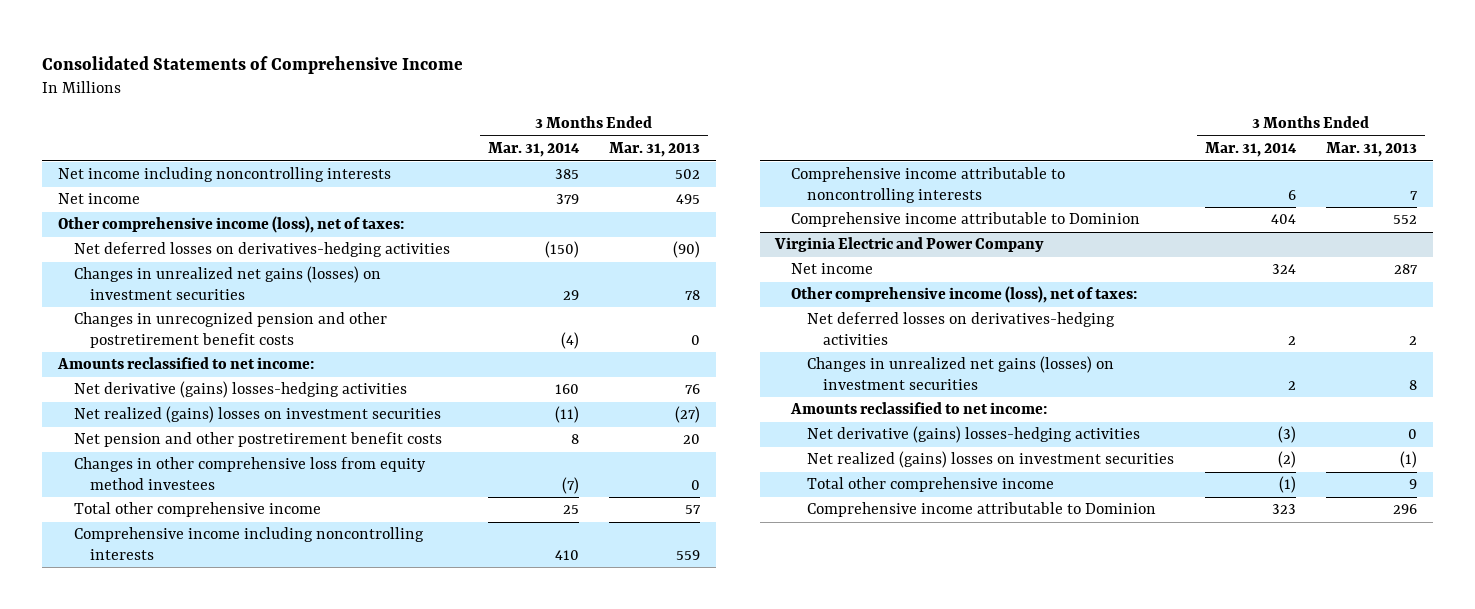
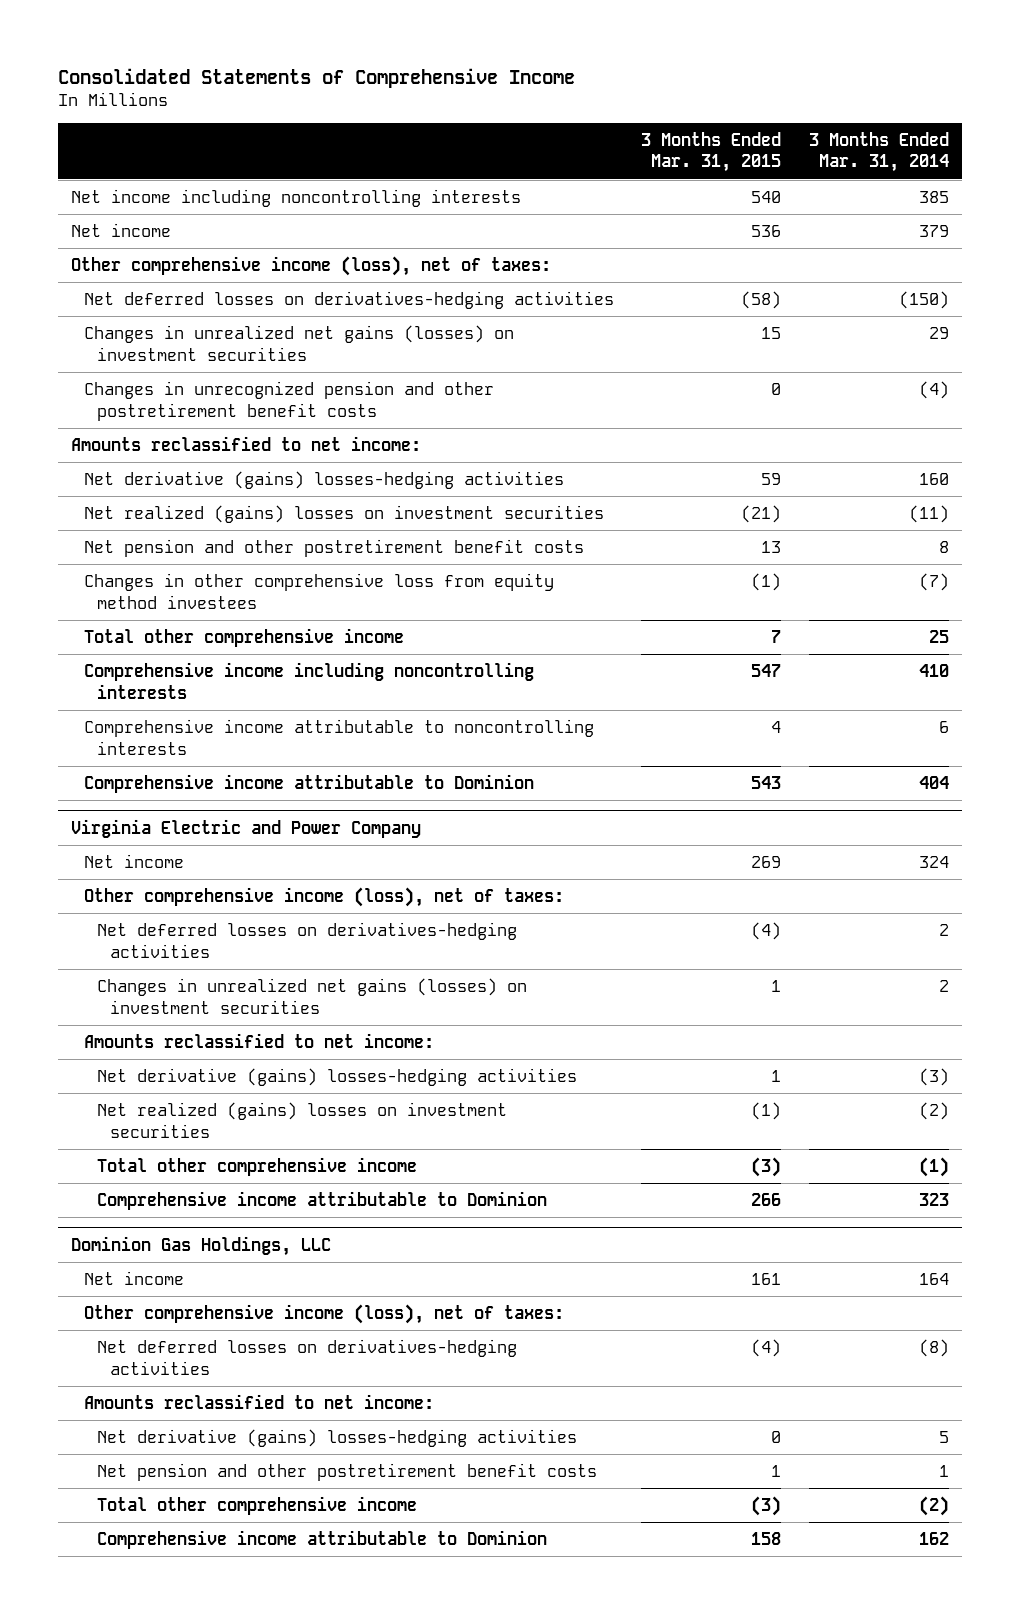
[609,142,701,158] Mar. 31, 2013 -> none
none -> [641,131,782,173] 3 Months Ended Mar. 31, 2015
none -> [71,1235,332,1256] Dominion Gas Holdings, LLC
none -> [84,1271,185,1286] Net income
none -> [84,1304,565,1325] Other comprehensive income (loss), net of taxes:
none -> [96,1339,517,1375] Net deferred losses on derivatives-hedging activities
none -> [84,1394,435,1410] Amounts reclassified to net income:
none -> [96,1429,577,1448] Net derivative (gains) losses-hedging activities
none -> [96,1463,597,1482] Net pension and other postretirement benefit costs
none -> [96,1496,417,1516] Total other comprehensive income
none -> [96,1530,547,1550] Comprehensive income attributable to Dominion

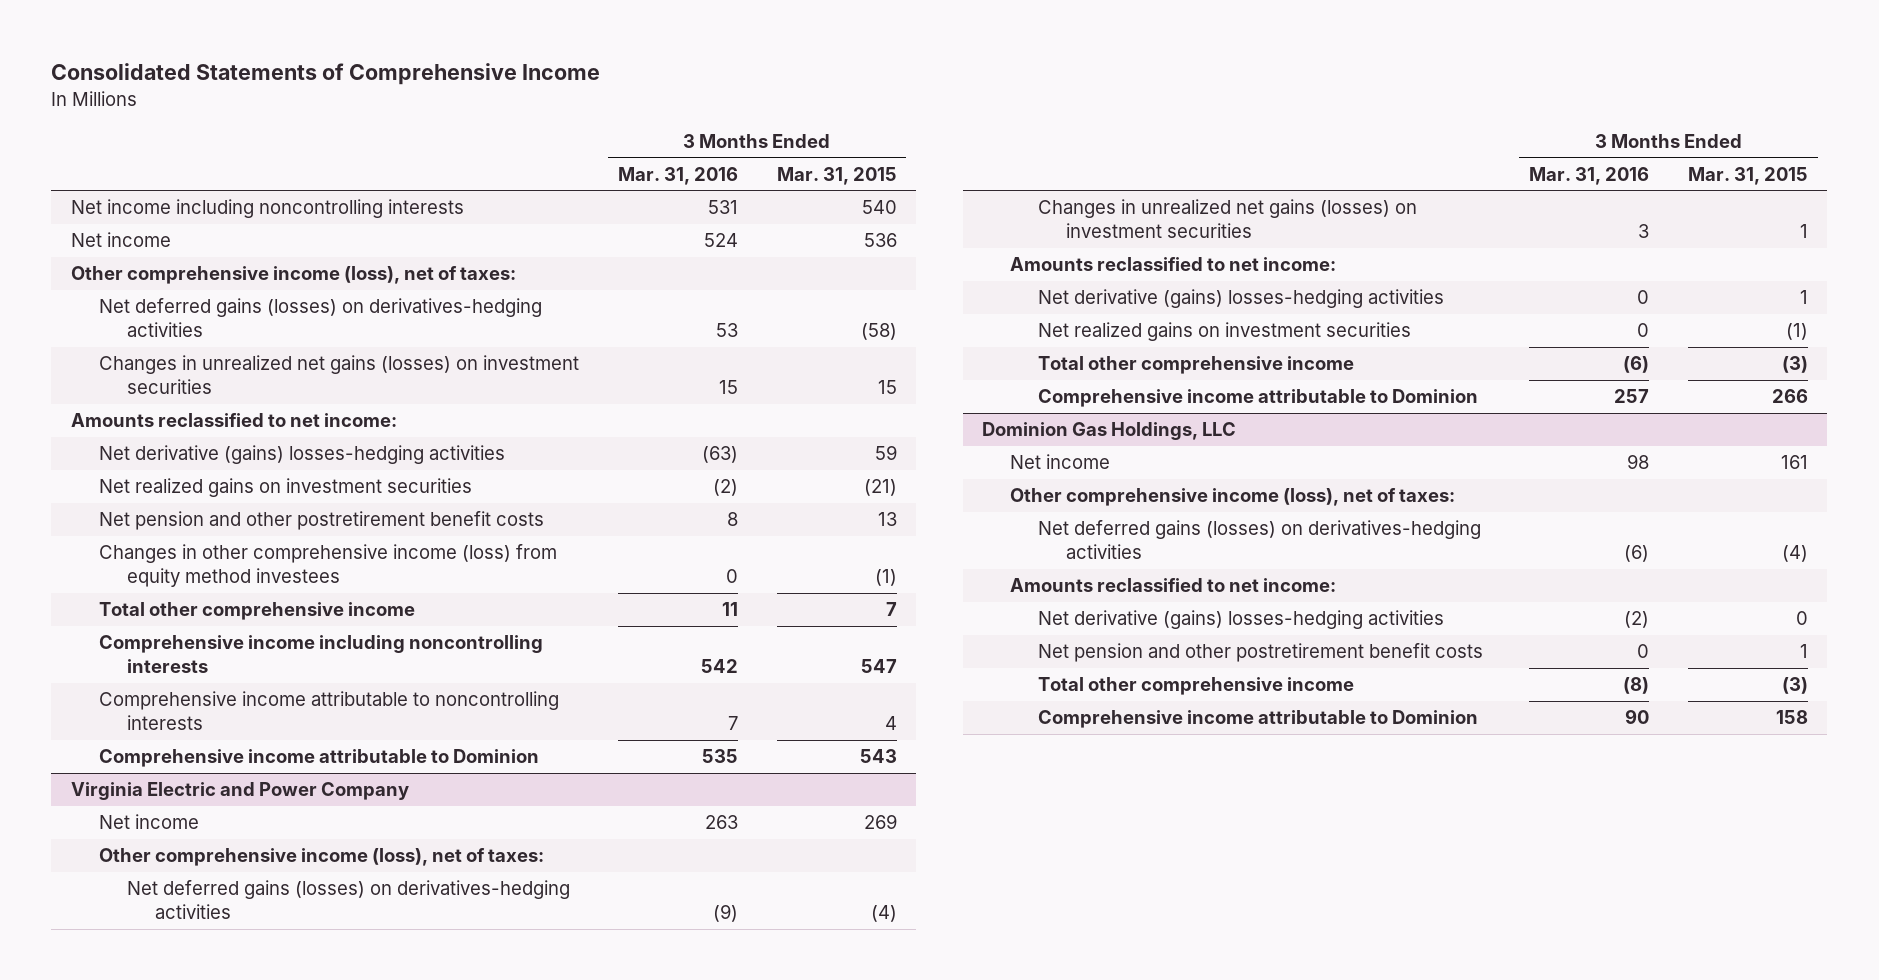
[808,131,949,173] 3 Months Ended Mar. 31, 2014 -> none
none -> [617,166,738,185] Mar. 31, 2016
[84,291,615,310] Net deferred losses on derivatives-hedging activities -> [98,298,542,338] Net deferred gains (losses) on derivatives-hedging activities
[84,381,495,421] Changes in unrecognized pension and other postretirement benefit costs -> none
[84,505,605,524] Net realized (gains) losses on investment securities -> [98,478,472,498] Net realized gains on investment securities
[84,573,555,609] Changes in other comprehensive loss from equity method investees -> [98,544,557,588] Changes in other comprehensive income (loss) from equity method investees
[96,922,517,958] Net deferred losses on derivatives-hedging activities -> [126,880,570,920] Net deferred gains (losses) on derivatives-hedging activities
[96,1102,507,1138] Net realized (gains) losses on investment securities -> [1038,322,1412,342] Net realized gains on investment securities
[96,1339,517,1375] Net deferred losses on derivatives-hedging activities -> [1038,520,1482,560] Net deferred gains (losses) on derivatives-hedging activities

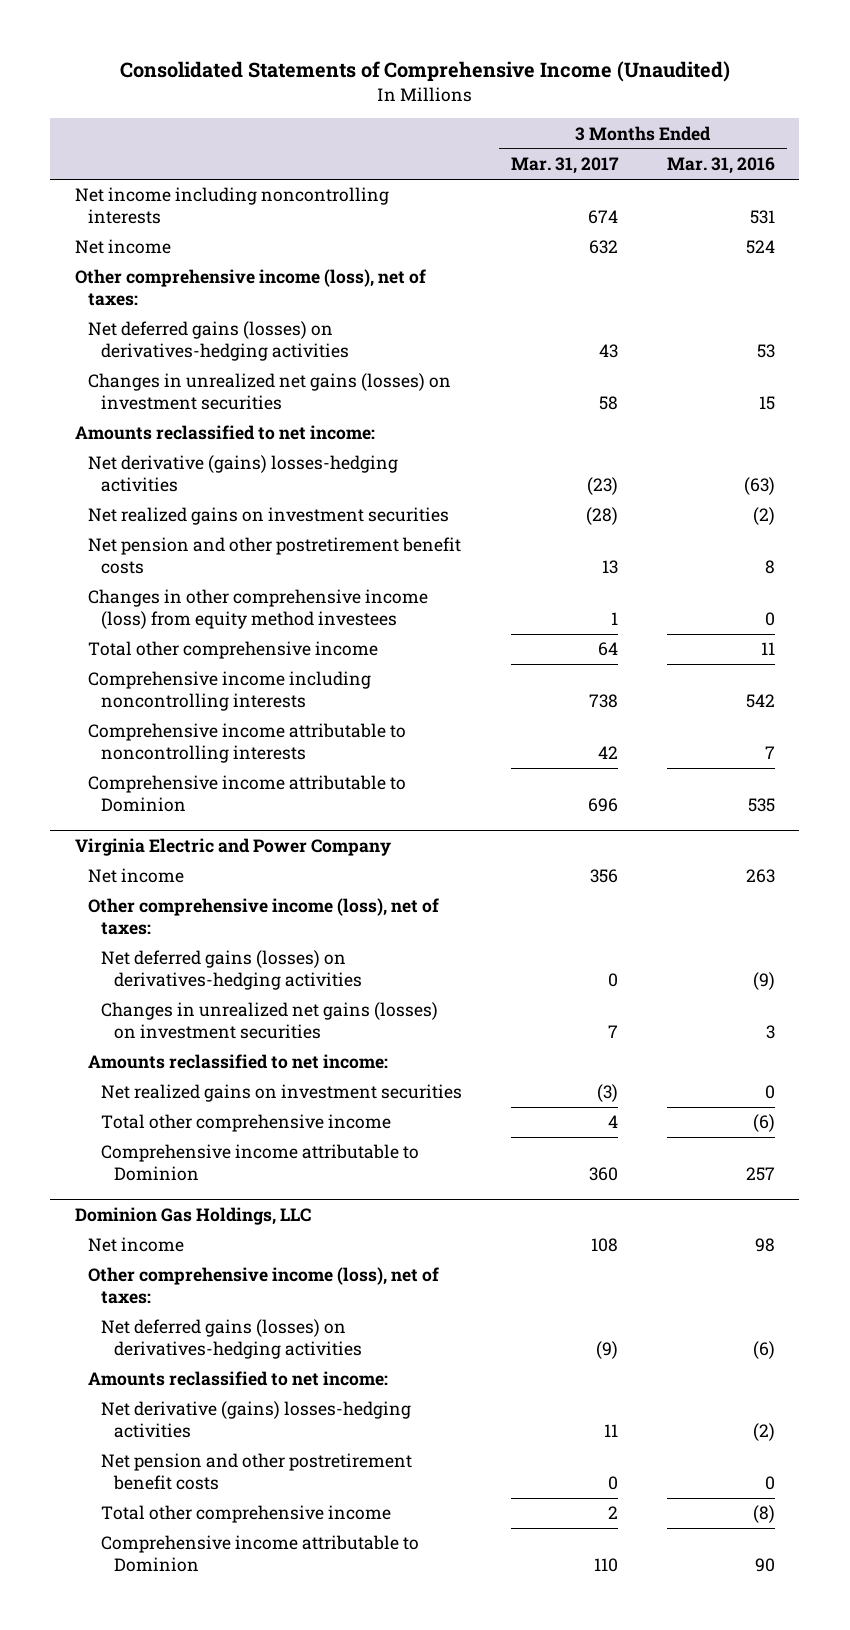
[51,63,601,86] Consolidated Statements of Comprehensive Income -> [119,61,730,83] Consolidated Statements of Comprehensive Income (Unaudited)
[776,166,897,185] Mar. 31, 2015 -> none
none -> [511,157,620,175] Mar. 31, 2017
[1038,289,1445,309] Net derivative (gains) losses-hedging activities -> none

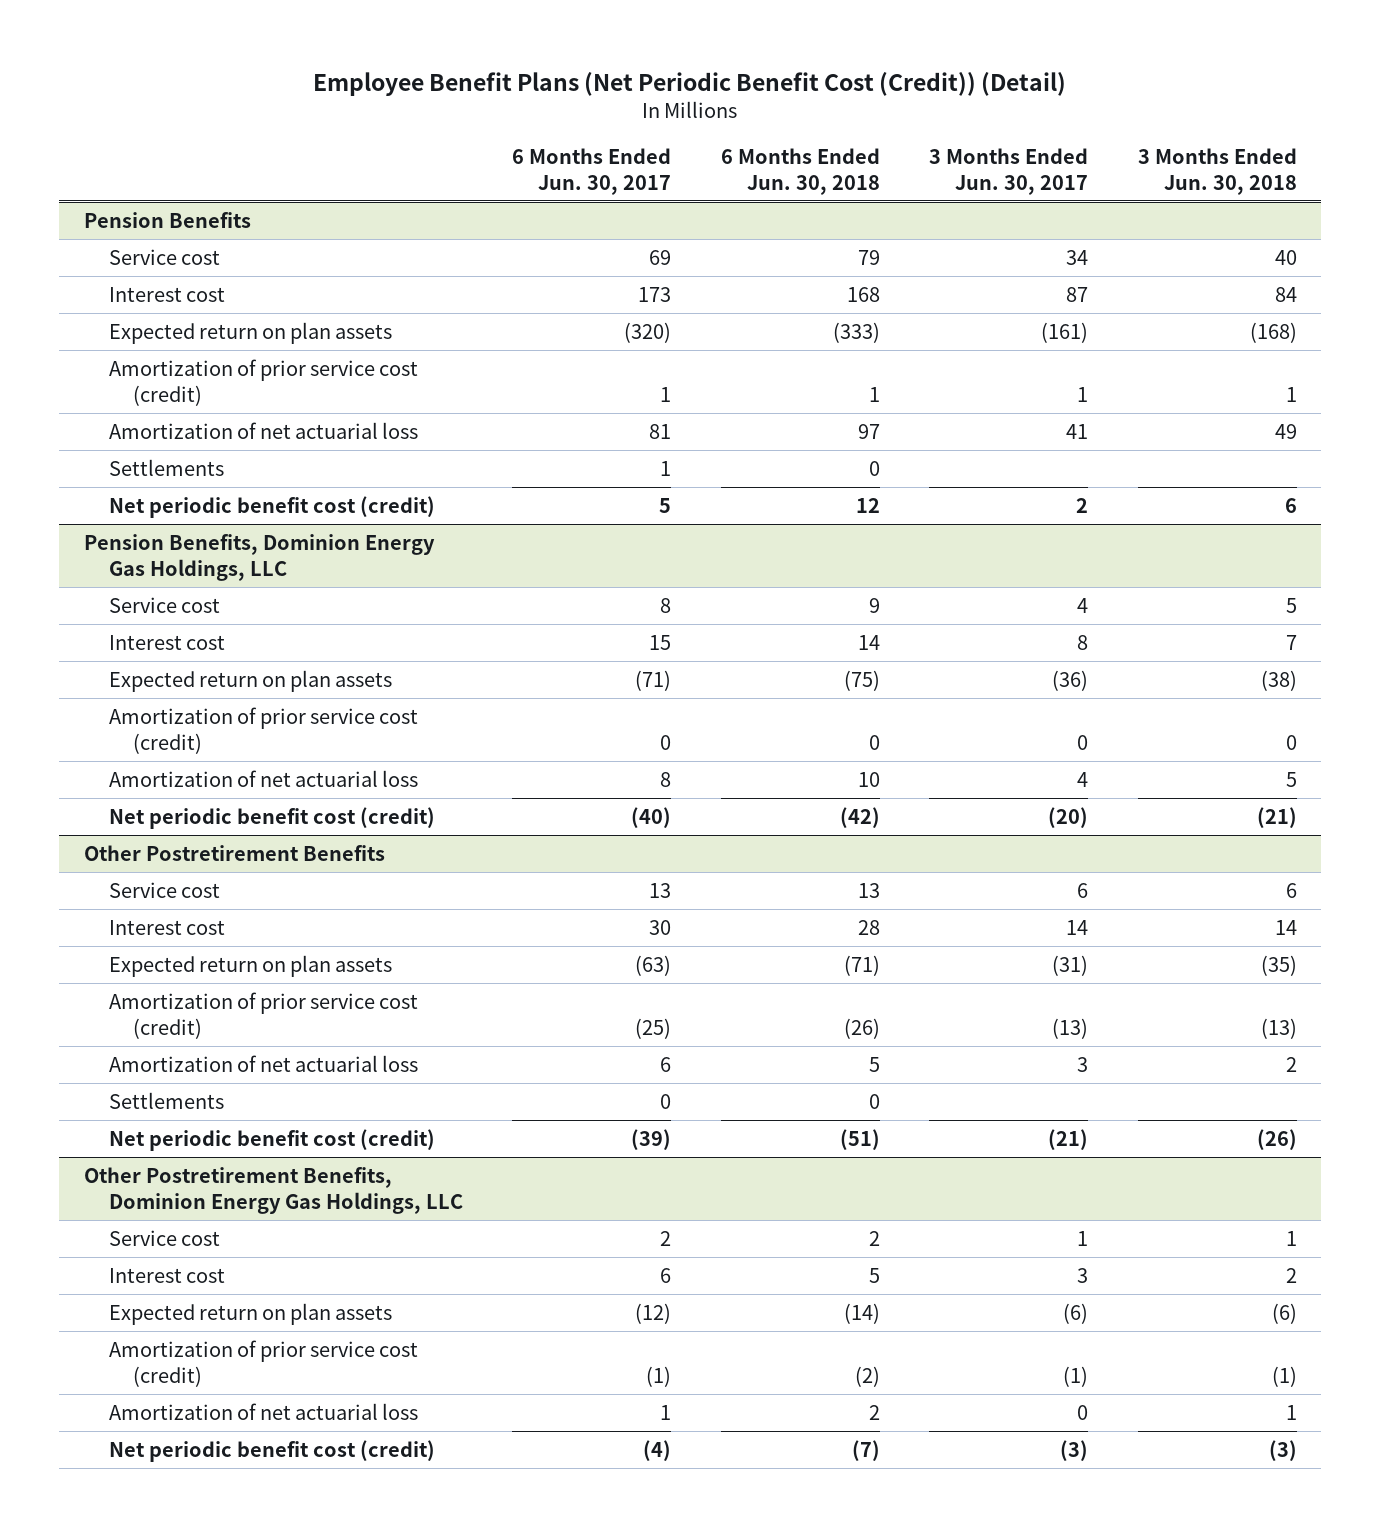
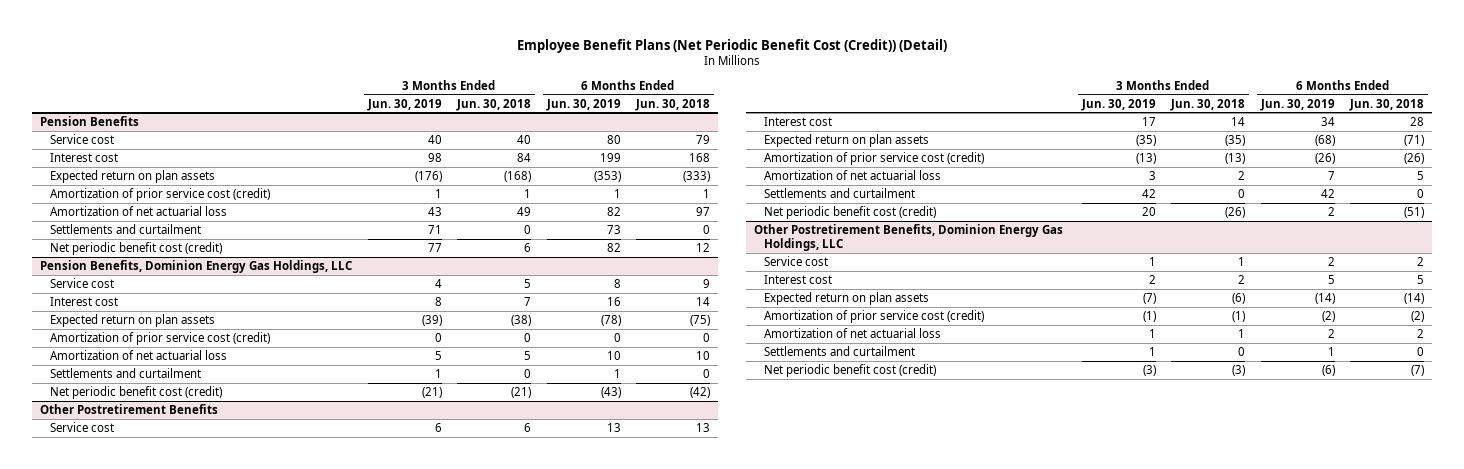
[512,148,672,195] 6 Months Ended Jun. 30, 2017 -> none
[929,148,1089,195] 3 Months Ended Jun. 30, 2017 -> none
none -> [366,98,442,111] Jun. 30, 2019
none -> [545,98,621,111] Jun. 30, 2019
[108,458,224,476] Settlements -> none
none -> [49,224,201,235] Settlements and curtailment
none -> [49,368,201,379] Settlements and curtailment
[108,1091,224,1109] Settlements -> none
none -> [763,188,915,199] Settlements and curtailment
none -> [763,346,915,357] Settlements and curtailment

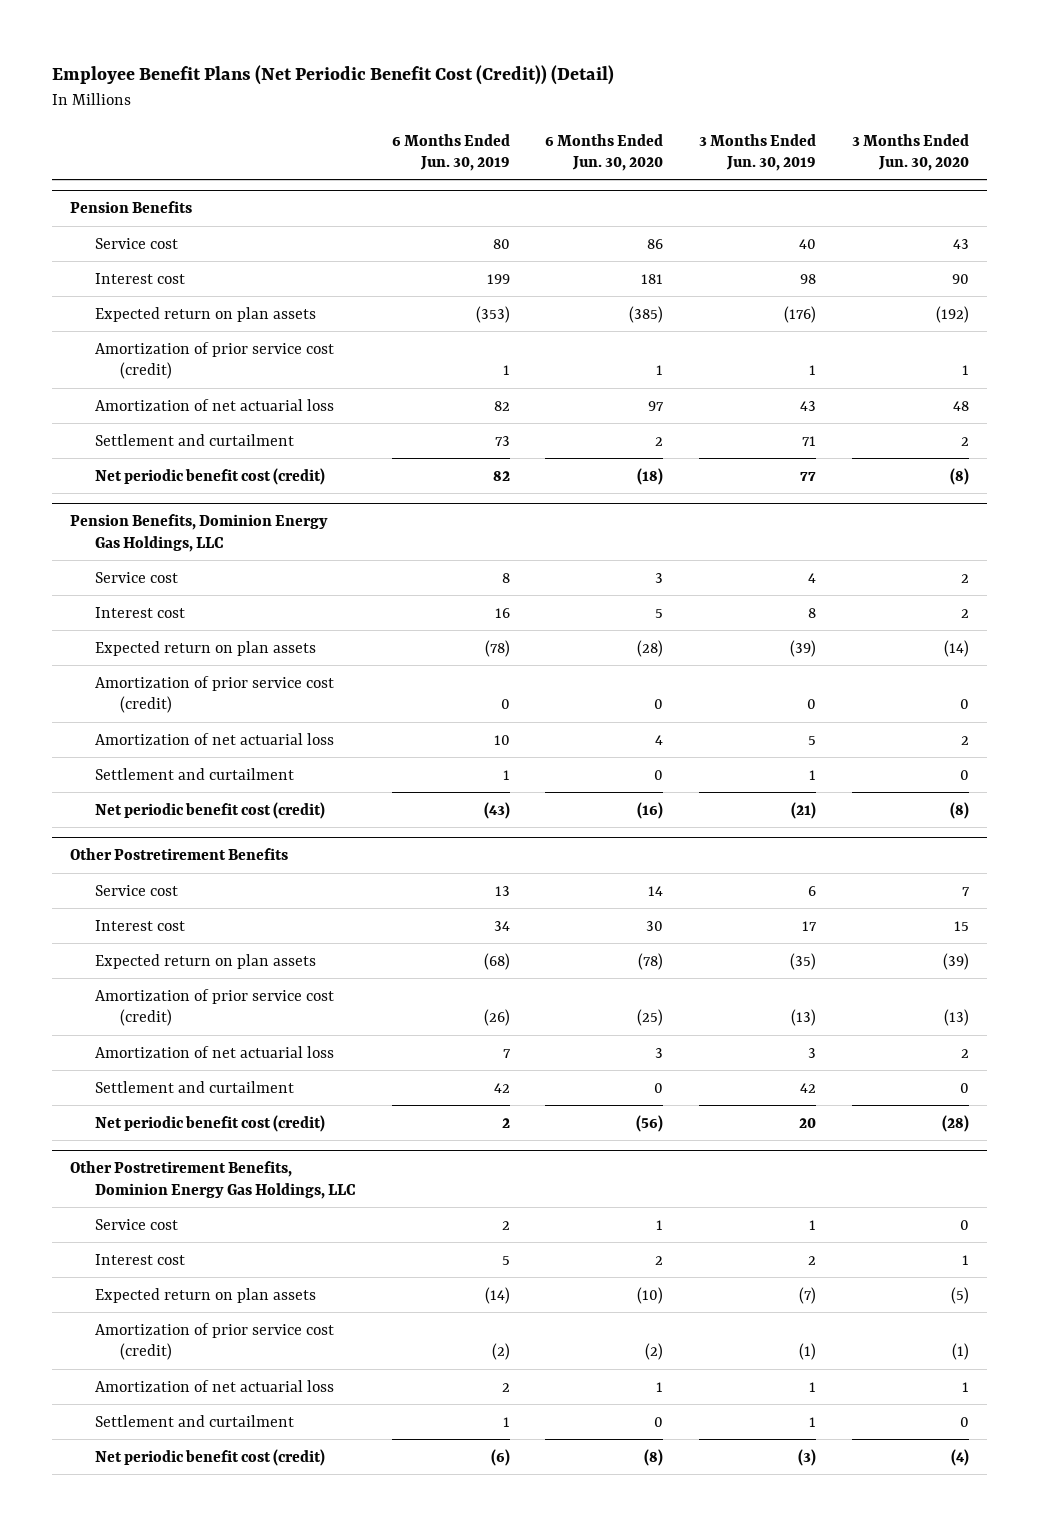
[456,98,532,111] Jun. 30, 2018 -> none
[635,98,711,111] Jun. 30, 2018 -> none
none -> [545,133,664,172] 6 Months Ended Jun. 30, 2020
none -> [851,133,969,172] 3 Months Ended Jun. 30, 2020
[49,224,201,235] Settlements and curtailment -> [95,433,295,446] Settlement and curtailment
[49,368,201,379] Settlements and curtailment -> [95,767,295,780] Settlement and curtailment
[763,188,915,199] Settlements and curtailment -> [95,1080,295,1093] Settlement and curtailment
[763,346,915,357] Settlements and curtailment -> [95,1414,295,1427] Settlement and curtailment

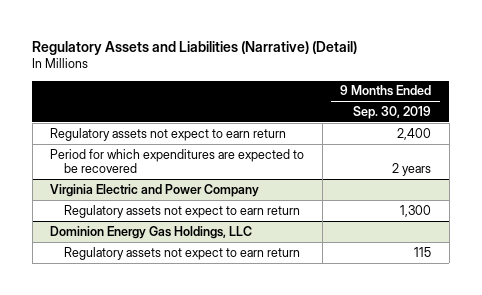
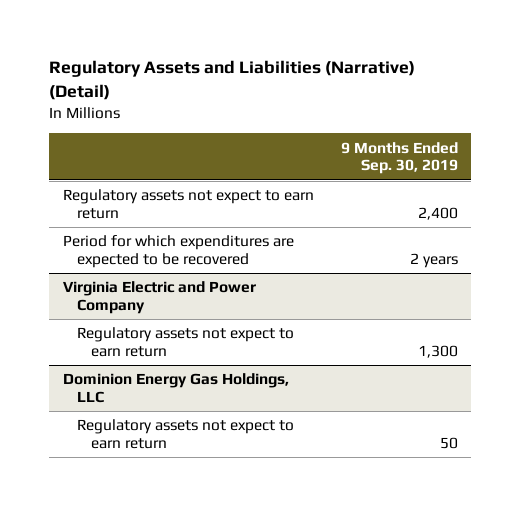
[414,246,432,257] 115 -> [439,437,458,450] 50

